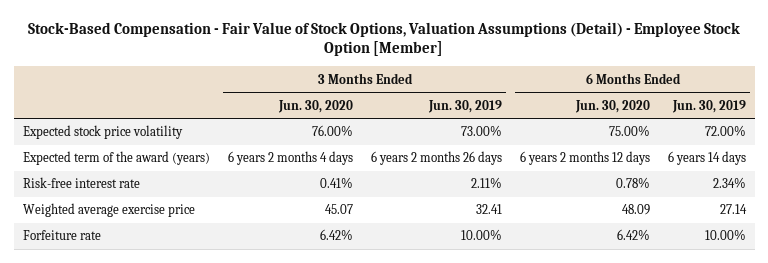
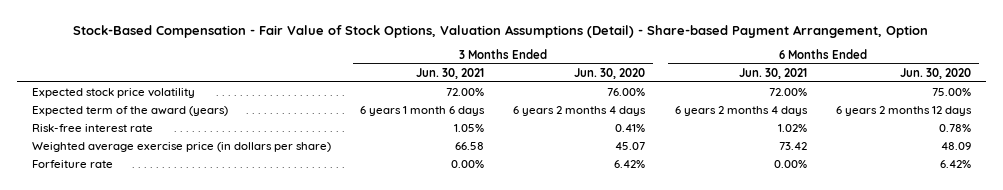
[28,21,741,57] Stock-Based Compensation - Fair Value of Stock Options, Valuation Assumptions (Detail) - Employee Stock Option [Member] -> [73,24,929,38] Stock-Based Compensation - Fair Value of Stock Options, Valuation Assumptions (Detail) - Share-based Payment Arrangement, Option
[427,99,502,113] Jun. 30, 2019 -> none
[671,99,746,113] Jun. 30, 2019 -> none
none -> [416,67,485,79] Jun. 30, 2021
none -> [738,67,807,79] Jun. 30, 2021
[22,203,195,218] Weighted average exercise price -> [31,142,331,153] Weighted average exercise price (in dollars per share)

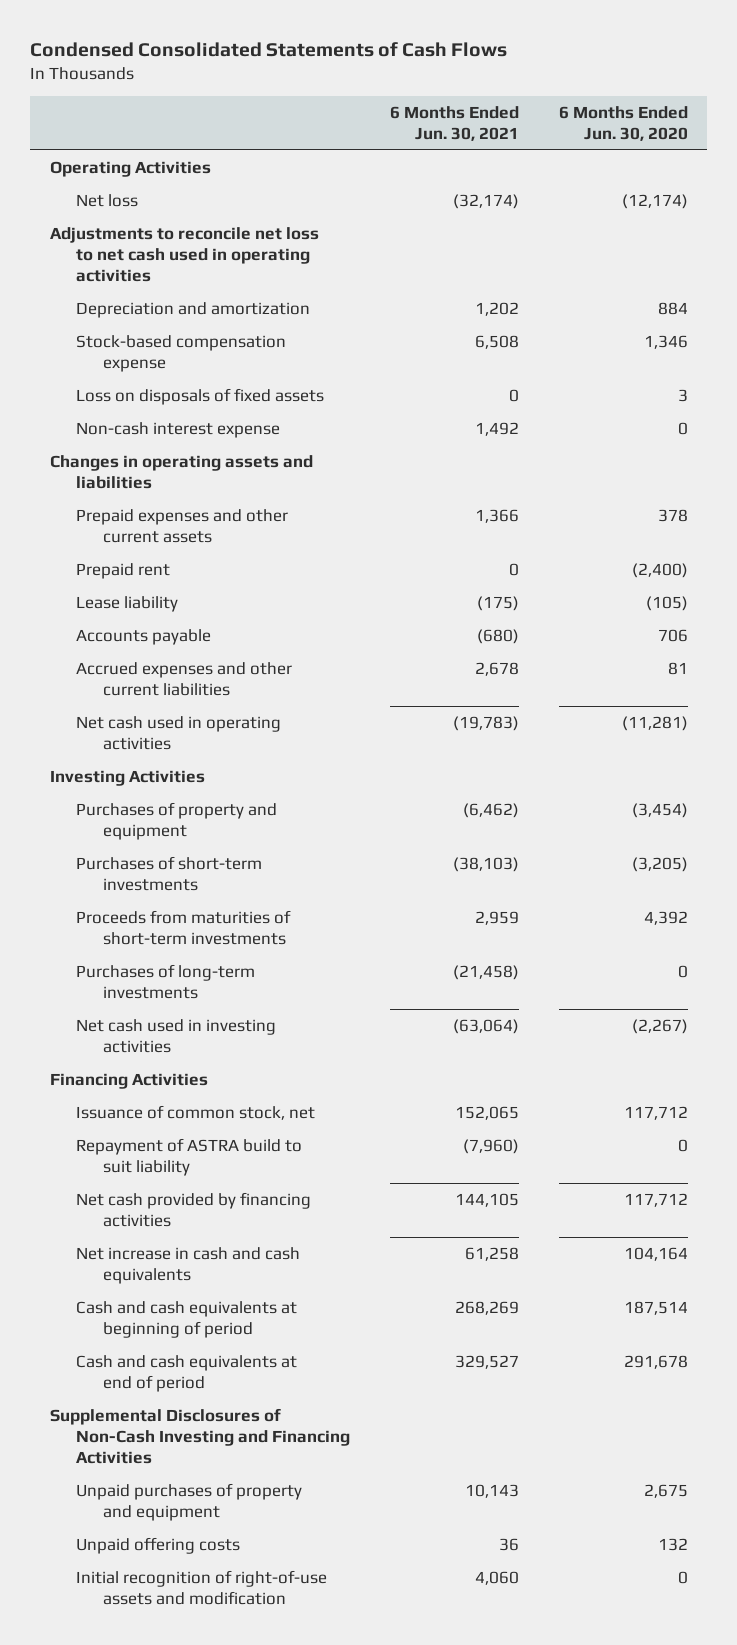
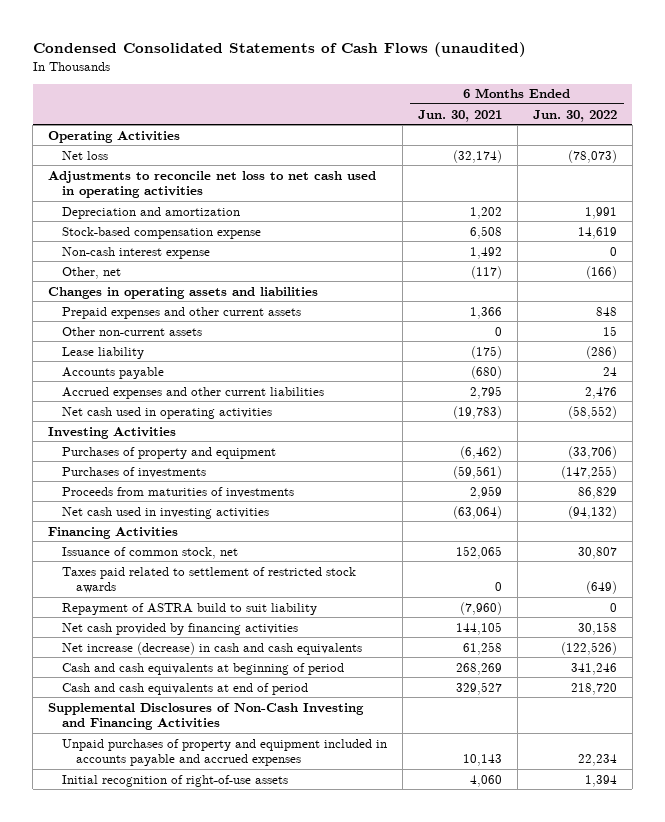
[29,42,507,58] Condensed Consolidated Statements of Cash Flows -> [32,41,526,57] Condensed Consolidated Statements of Cash Flows (unaudited)
[558,105,688,141] 6 Months Ended Jun. 30, 2020 -> none
none -> [532,109,617,122] Jun. 30, 2022
[76,387,325,405] Loss on disposals of fixed assets -> none
none -> [61,266,121,279] Other, net
[76,562,171,579] Prepaid rent -> none
none -> [61,326,202,336] Other non-current assets
[474,661,519,676] 2,678 -> [469,385,502,399] 2,795
[76,963,256,1000] Purchases of long-term investments -> none
[76,855,263,892] Purchases of short-term investments -> [61,466,206,478] Purchases of investments
[452,856,519,872] (38,103) -> [452,465,502,479] (59,561)
[76,909,292,946] Proceeds from maturities of short-term investments -> [61,486,294,498] Proceeds from maturities of investments
none -> [61,566,356,594] Taxes paid related to settlement of restricted stock awards
[76,1246,301,1285] Net increase in cash and cash equivalents -> [61,641,362,655] Net increase (decrease) in cash and cash equivalents
[76,1536,241,1554] Unpaid offering costs -> none
[76,1482,303,1522] Unpaid purchases of property and equipment -> [61,738,387,767] Unpaid purchases of property and equipment included in accounts payable and accrued expenses
[76,1569,328,1606] Initial recognition of right-of-use assets and modification -> [61,774,288,787] Initial recognition of right-of-use assets

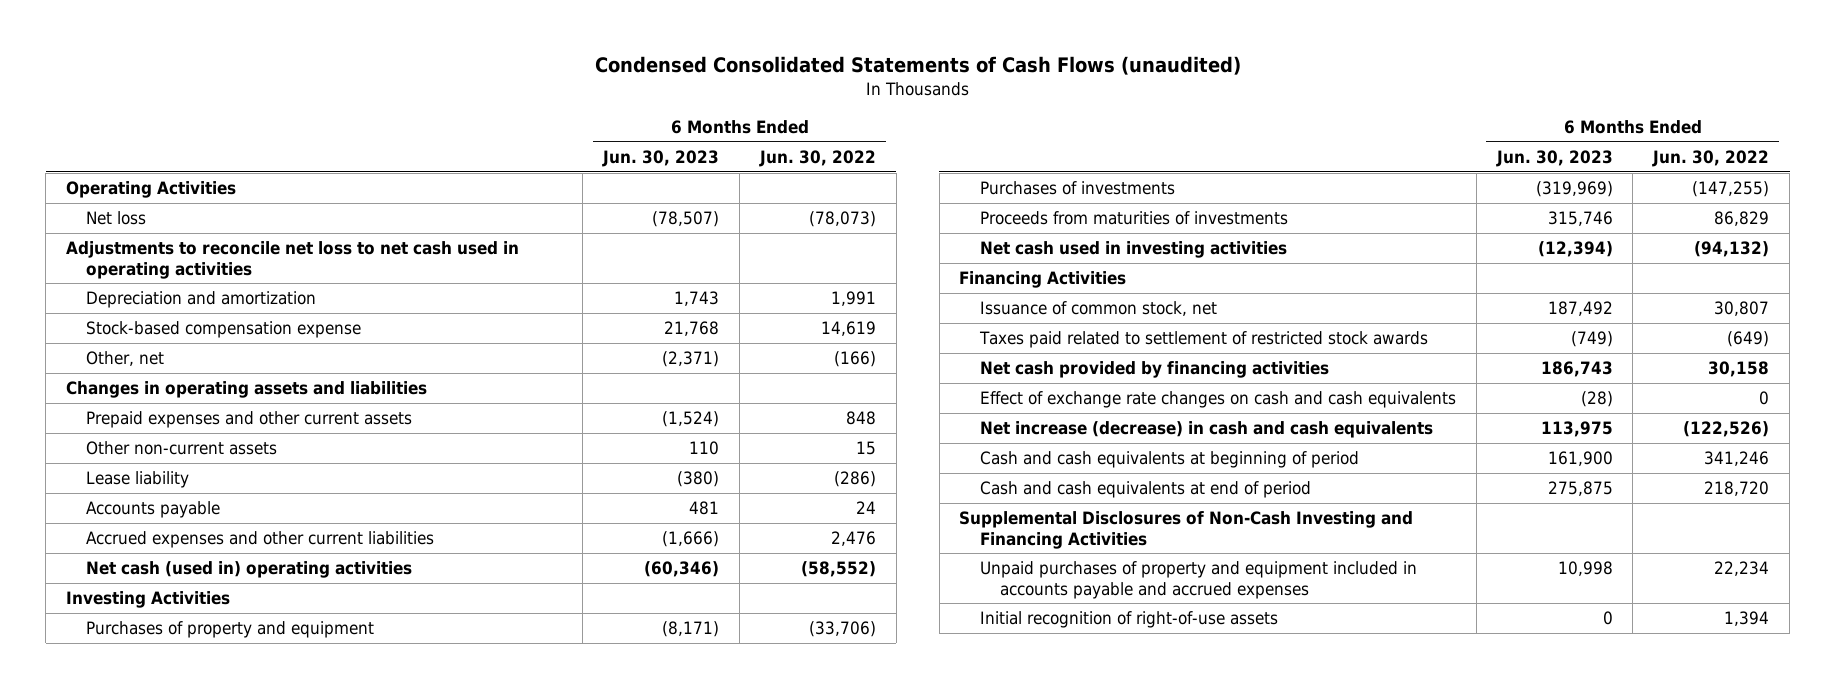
[417,109,502,122] Jun. 30, 2021 -> none
none -> [602,150,720,168] Jun. 30, 2023
[61,246,210,259] Non-cash interest expense -> none
[61,406,272,419] Net cash used in operating activities -> [86,561,413,579] Net cash (used in) operating activities
[61,602,317,615] Repayment of ASTRA build to suit liability -> none
none -> [979,391,1456,409] Effect of exchange rate changes on cash and cash equivalents

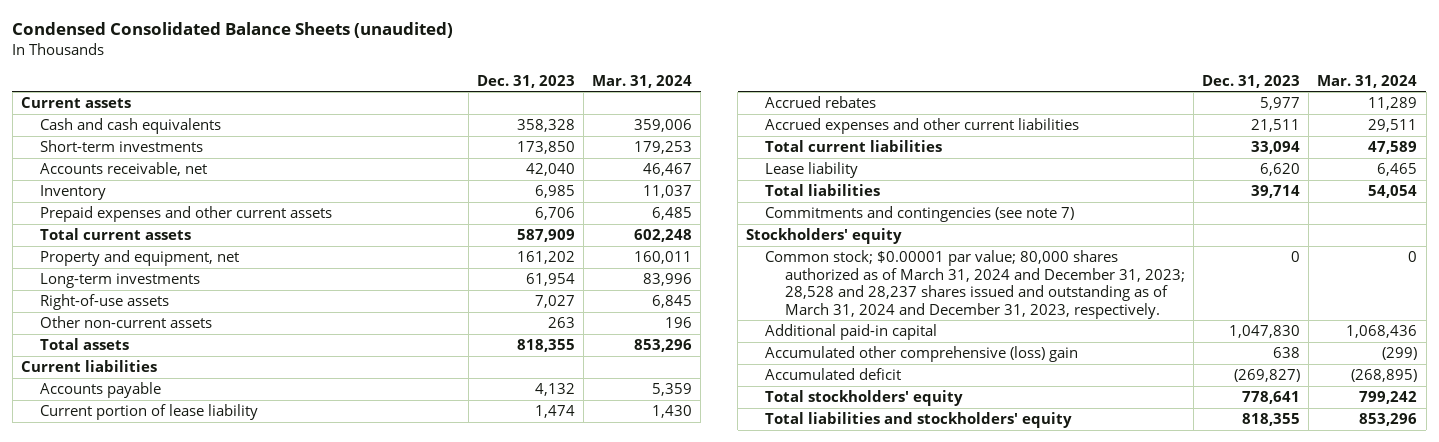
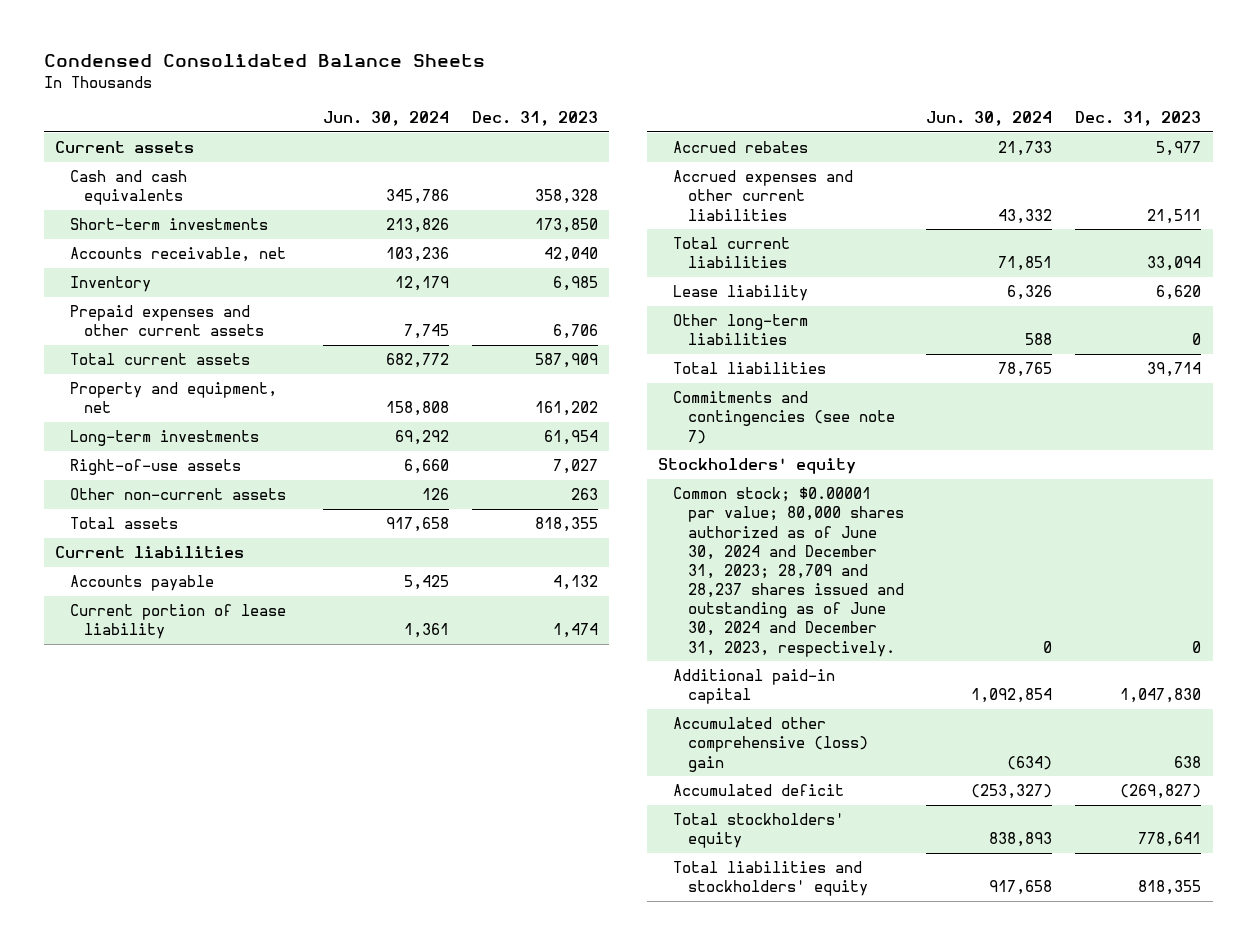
[12,22,454,39] Condensed Consolidated Balance Sheets (unaudited) -> [43,54,485,68] Condensed Consolidated Balance Sheets
[592,74,693,88] Mar. 31, 2024 -> none
none -> [322,111,449,127] Jun. 30, 2024
none -> [672,314,808,346] Other long-term liabilities
[765,250,1185,319] Common stock; $0.00001 par value; 80,000 shares authorized as of March 31, 2024 and December 31, 2023; 28,528 and 28,237 shares issued and outstanding as of March 31, 2024 and December 31, 2023, respectively. -> [672,487,904,657] Common stock; $0.00001 par value; 80,000 shares authorized as of June 30, 2024 and December 31, 2023; 28,709 and 28,237 shares issued and outstanding as of June 30, 2024 and December 31, 2023, respectively.

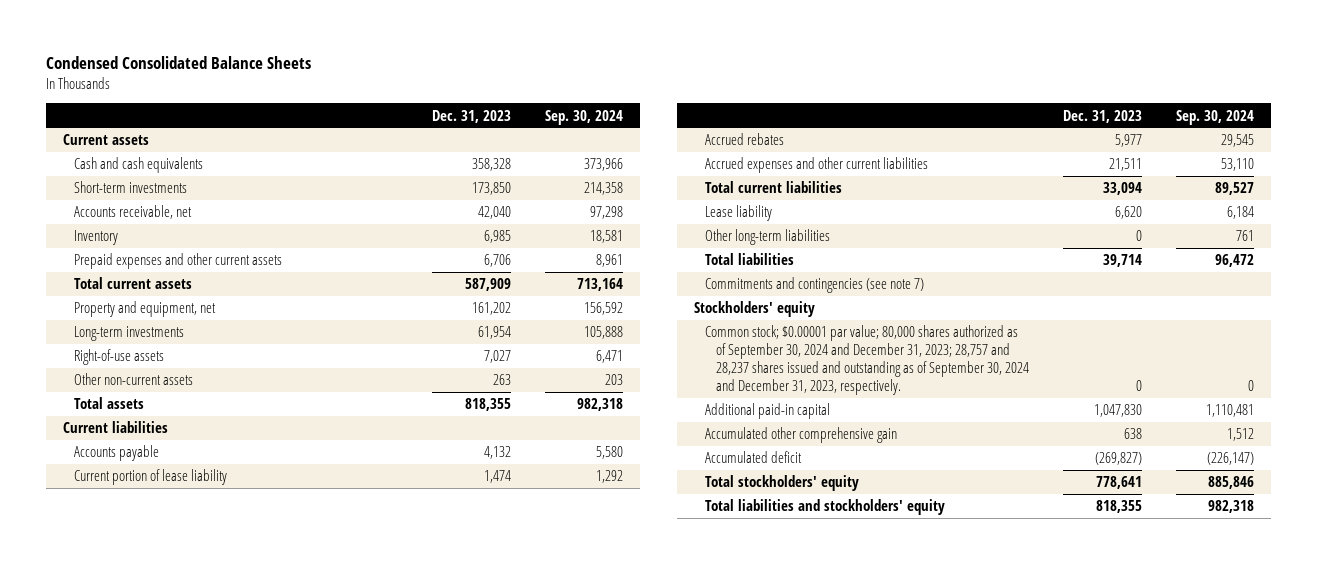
[322,111,449,127] Jun. 30, 2024 -> none
none -> [545,109,624,125] Sep. 30, 2024
[672,487,904,657] Common stock; $0.00001 par value; 80,000 shares authorized as of June 30, 2024 and December 31, 2023; 28,709 and 28,237 shares issued and outstanding as of June 30, 2024 and December 31, 2023, respectively. -> [705,325,1030,396] Common stock; $0.00001 par value; 80,000 shares authorized as of September 30, 2024 and December 31, 2023; 28,757 and 28,237 shares issued and outstanding as of September 30, 2024 and December 31, 2023, respectively.
[672,717,868,772] Accumulated other comprehensive (loss) gain -> [705,427,898,444] Accumulated other comprehensive gain

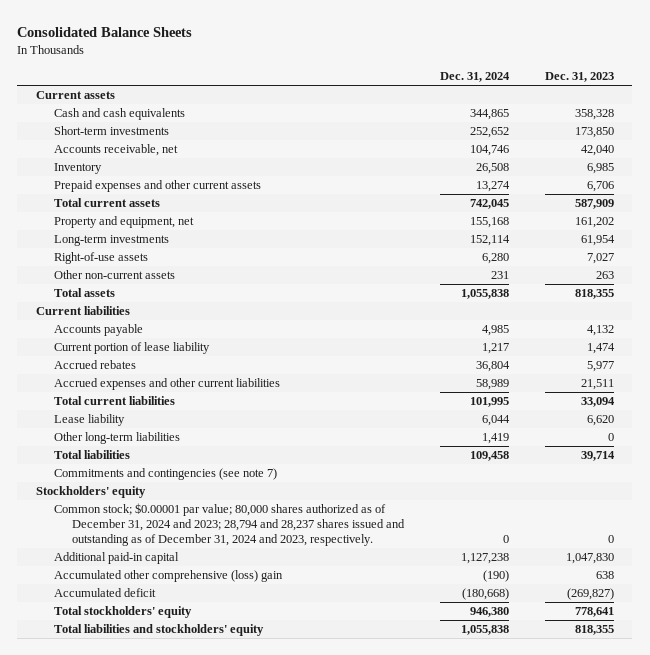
[45,55,311,69] Condensed Consolidated Balance Sheets -> [17,27,193,38] Consolidated Balance Sheets
[545,109,624,125] Sep. 30, 2024 -> none
none -> [439,72,510,83] Dec. 31, 2024
[705,325,1030,396] Common stock; $0.00001 par value; 80,000 shares authorized as of September 30, 2024 and December 31, 2023; 28,757 and 28,237 shares issued and outstanding as of September 30, 2024 and December 31, 2023, respectively. -> [53,503,405,546] Common stock; $0.00001 par value; 80,000 shares authorized as of December 31, 2024 and 2023; 28,794 and 28,237 shares issued and outstanding as of December 31, 2024 and 2023, respectively.
[705,427,898,444] Accumulated other comprehensive gain -> [53,570,283,583] Accumulated other comprehensive (loss) gain

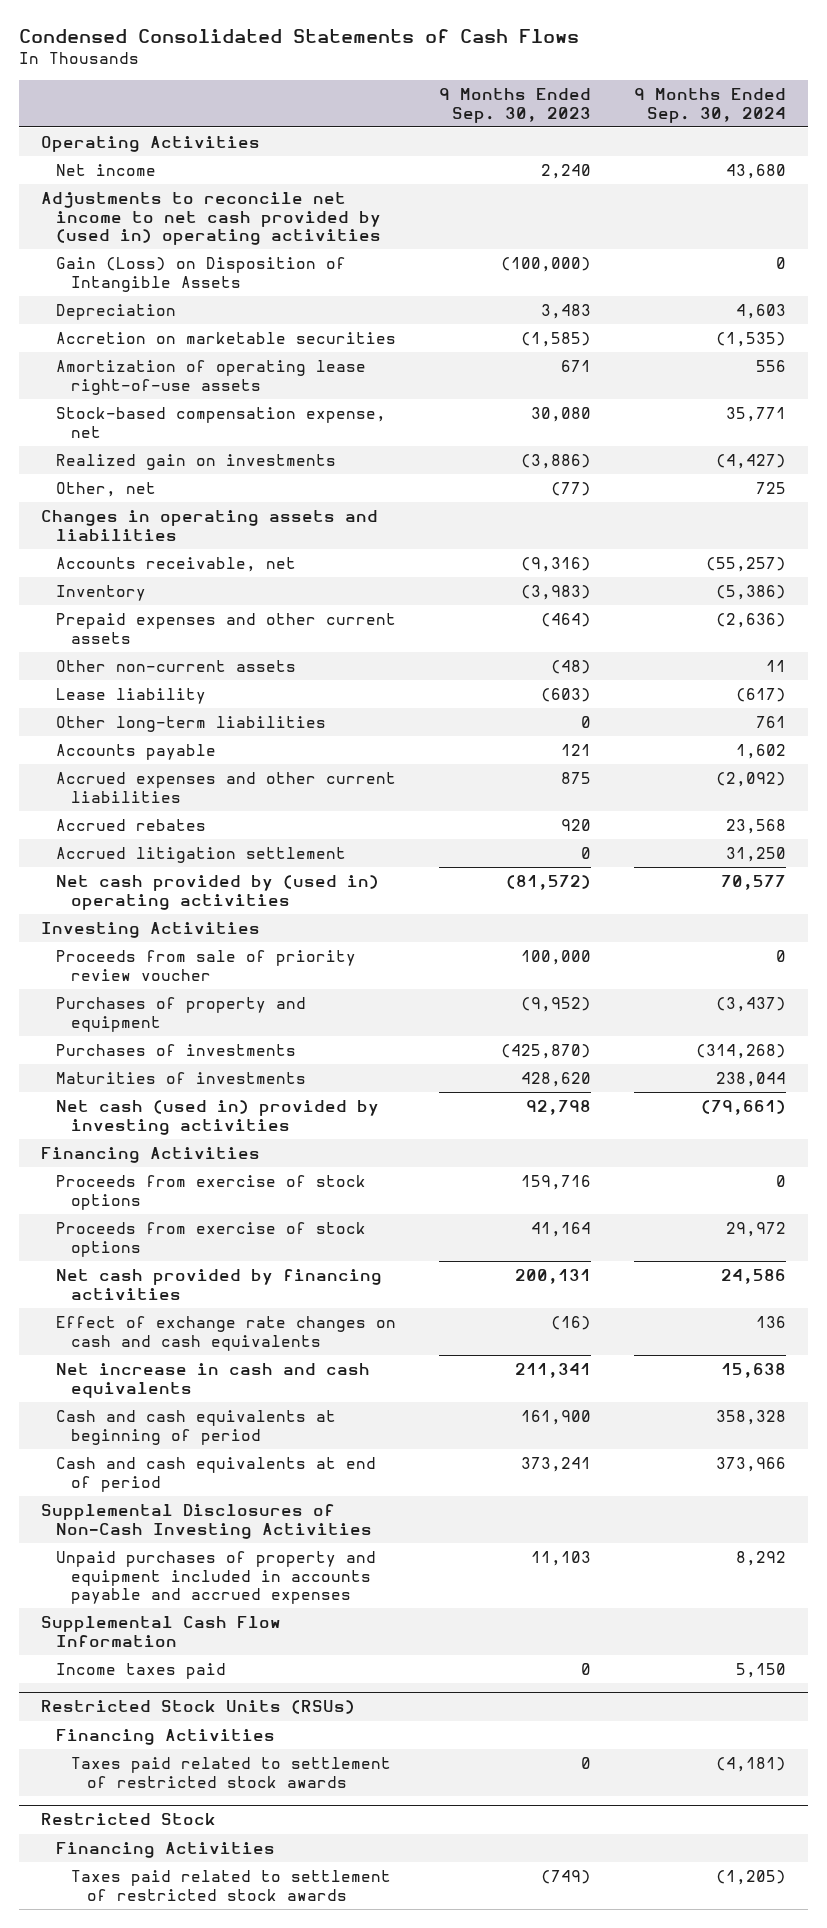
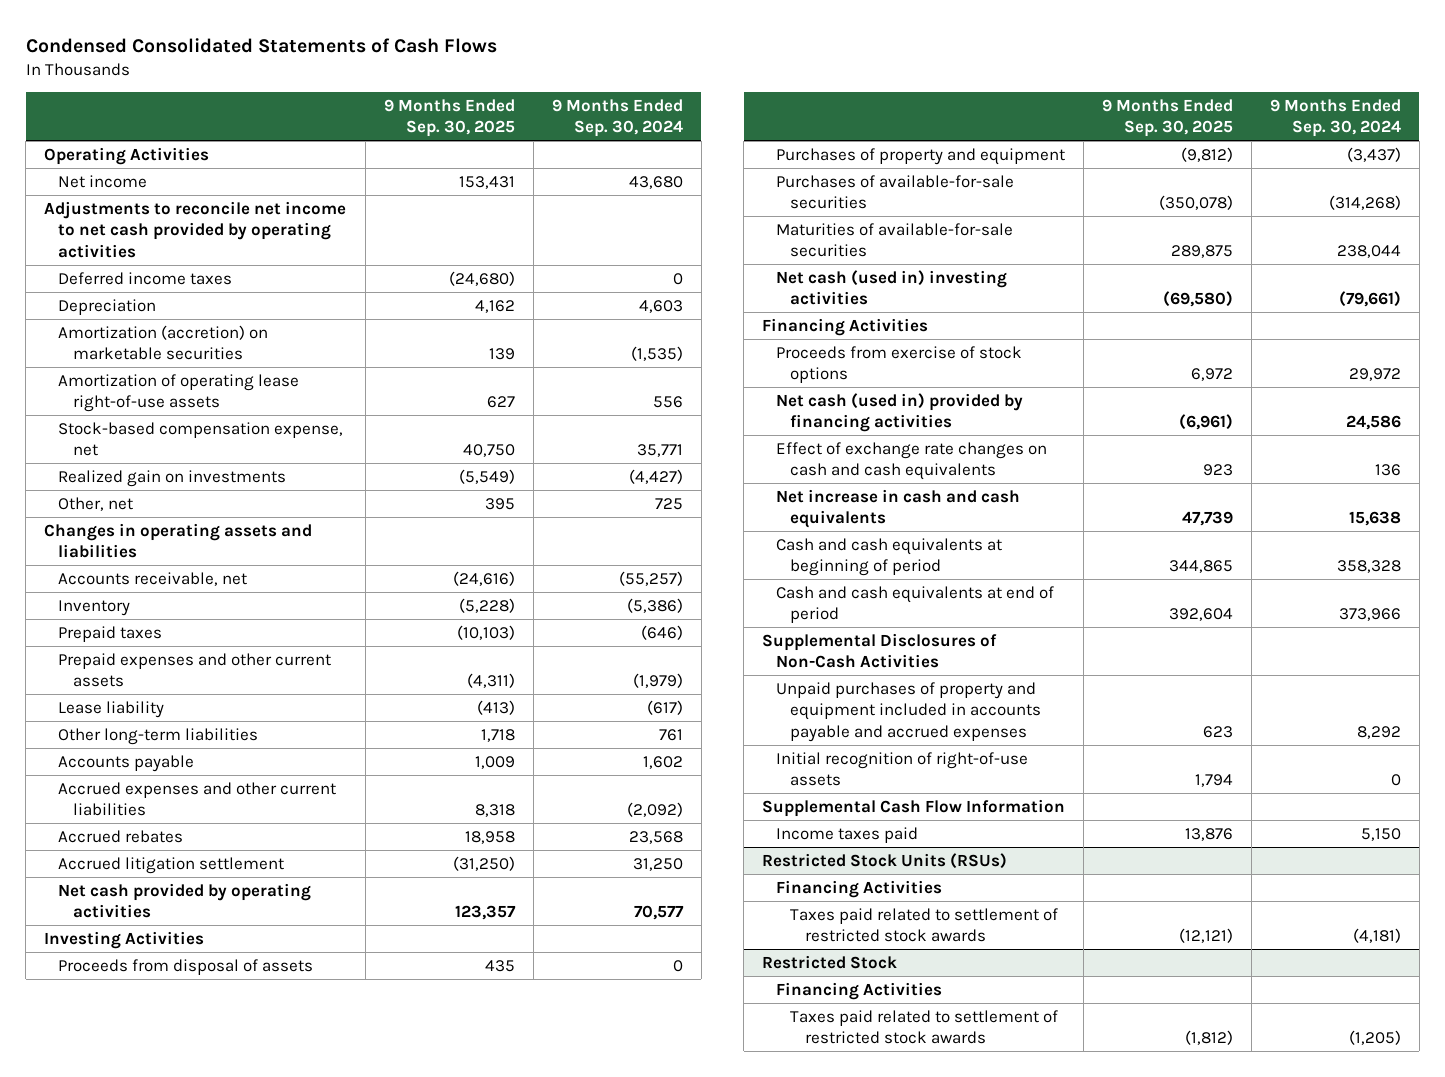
[439,88,592,123] 9 Months Ended Sep. 30, 2023 -> none
none -> [384,98,516,138] 9 Months Ended Sep. 30, 2025
[56,257,347,292] Gain (Loss) on Disposition of Intangible Assets -> none
[40,192,382,246] Adjustments to reconcile net income to net cash provided by (used in) operating activities -> [44,200,347,258] Adjustments to reconcile net income to net cash provided by operating activities
none -> [58,271,233,285] Deferred income taxes
[56,332,397,345] Accretion on marketable securities -> [58,324,269,361] Amortization (accretion) on marketable securities
[56,660,297,673] Other non-current assets -> none
none -> [58,625,163,642] Prepaid taxes
[716,613,787,629] (2,636) -> [632,673,683,689] (1,979)
[56,875,380,910] Net cash provided by (used in) operating activities -> [58,882,312,919] Net cash provided by operating activities
[56,950,357,981] Proceeds from sale of priority review voucher -> none
none -> [58,958,314,975] Proceeds from disposal of assets
[56,1044,297,1057] Purchases of investments -> [776,174,1015,210] Purchases of available-for-sale securities
[56,1072,307,1085] Maturities of investments -> [776,222,1014,258] Maturities of available-for-sale securities
[56,1100,380,1135] Net cash (used in) provided by investing activities -> [776,269,1008,306] Net cash (used in) investing activities
[56,1175,367,1210] Proceeds from exercise of stock options -> none
[56,1269,383,1300] Net cash provided by financing activities -> [776,392,1024,433] Net cash (used in) provided by financing activities
[40,1504,373,1539] Supplemental Disclosures of Non-Cash Investing Activities -> [762,632,998,669] Supplemental Disclosures of Non-Cash Activities
none -> [776,751,1029,787] Initial recognition of right-of-use assets

